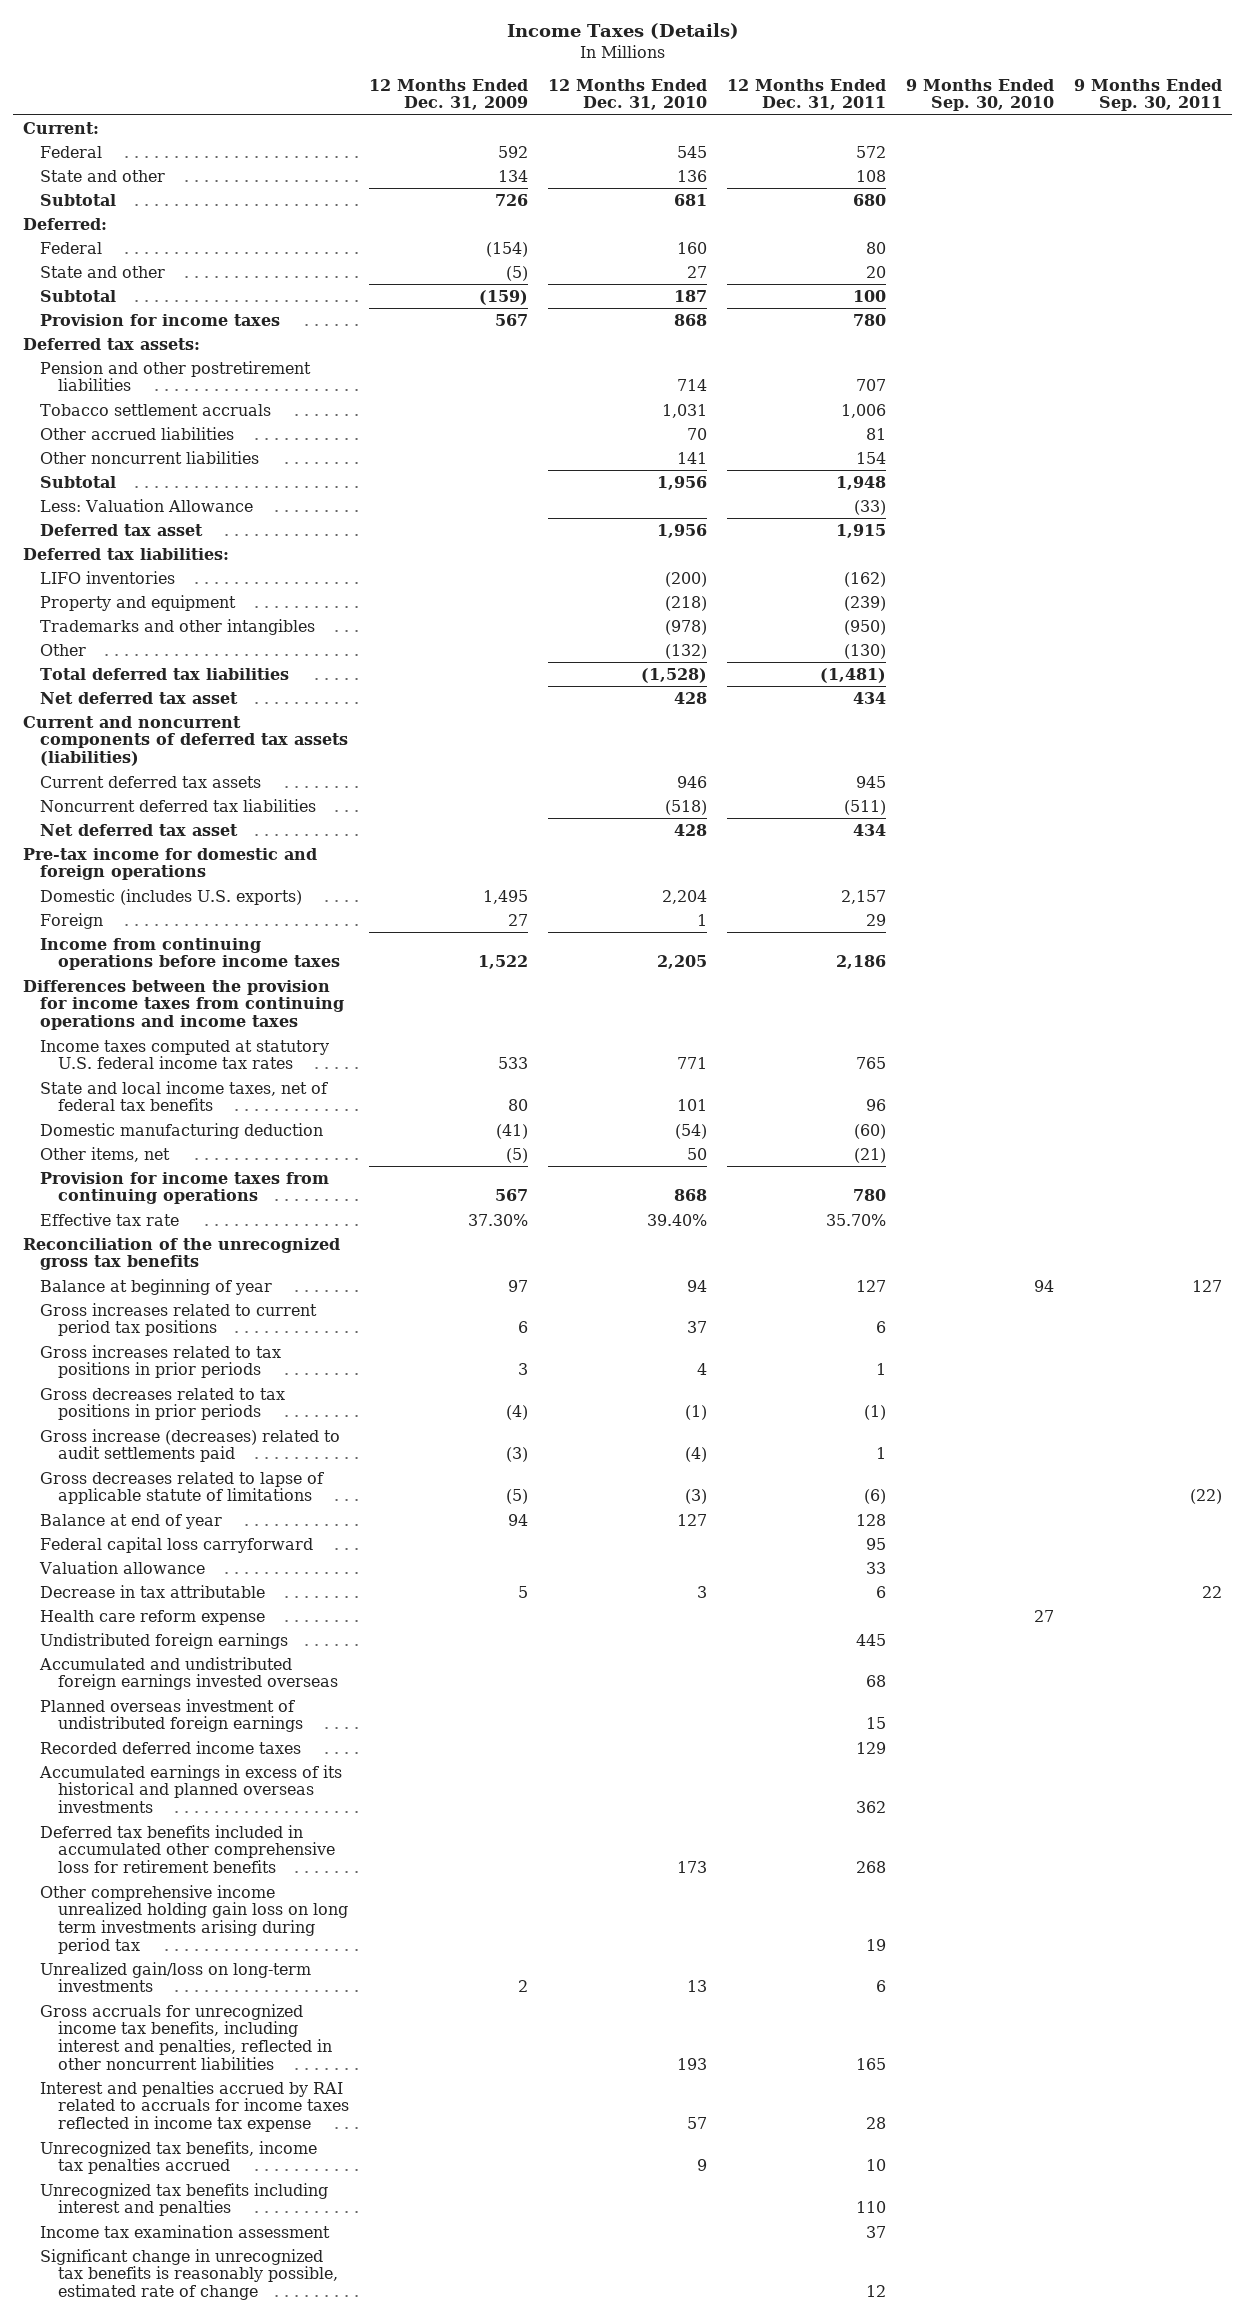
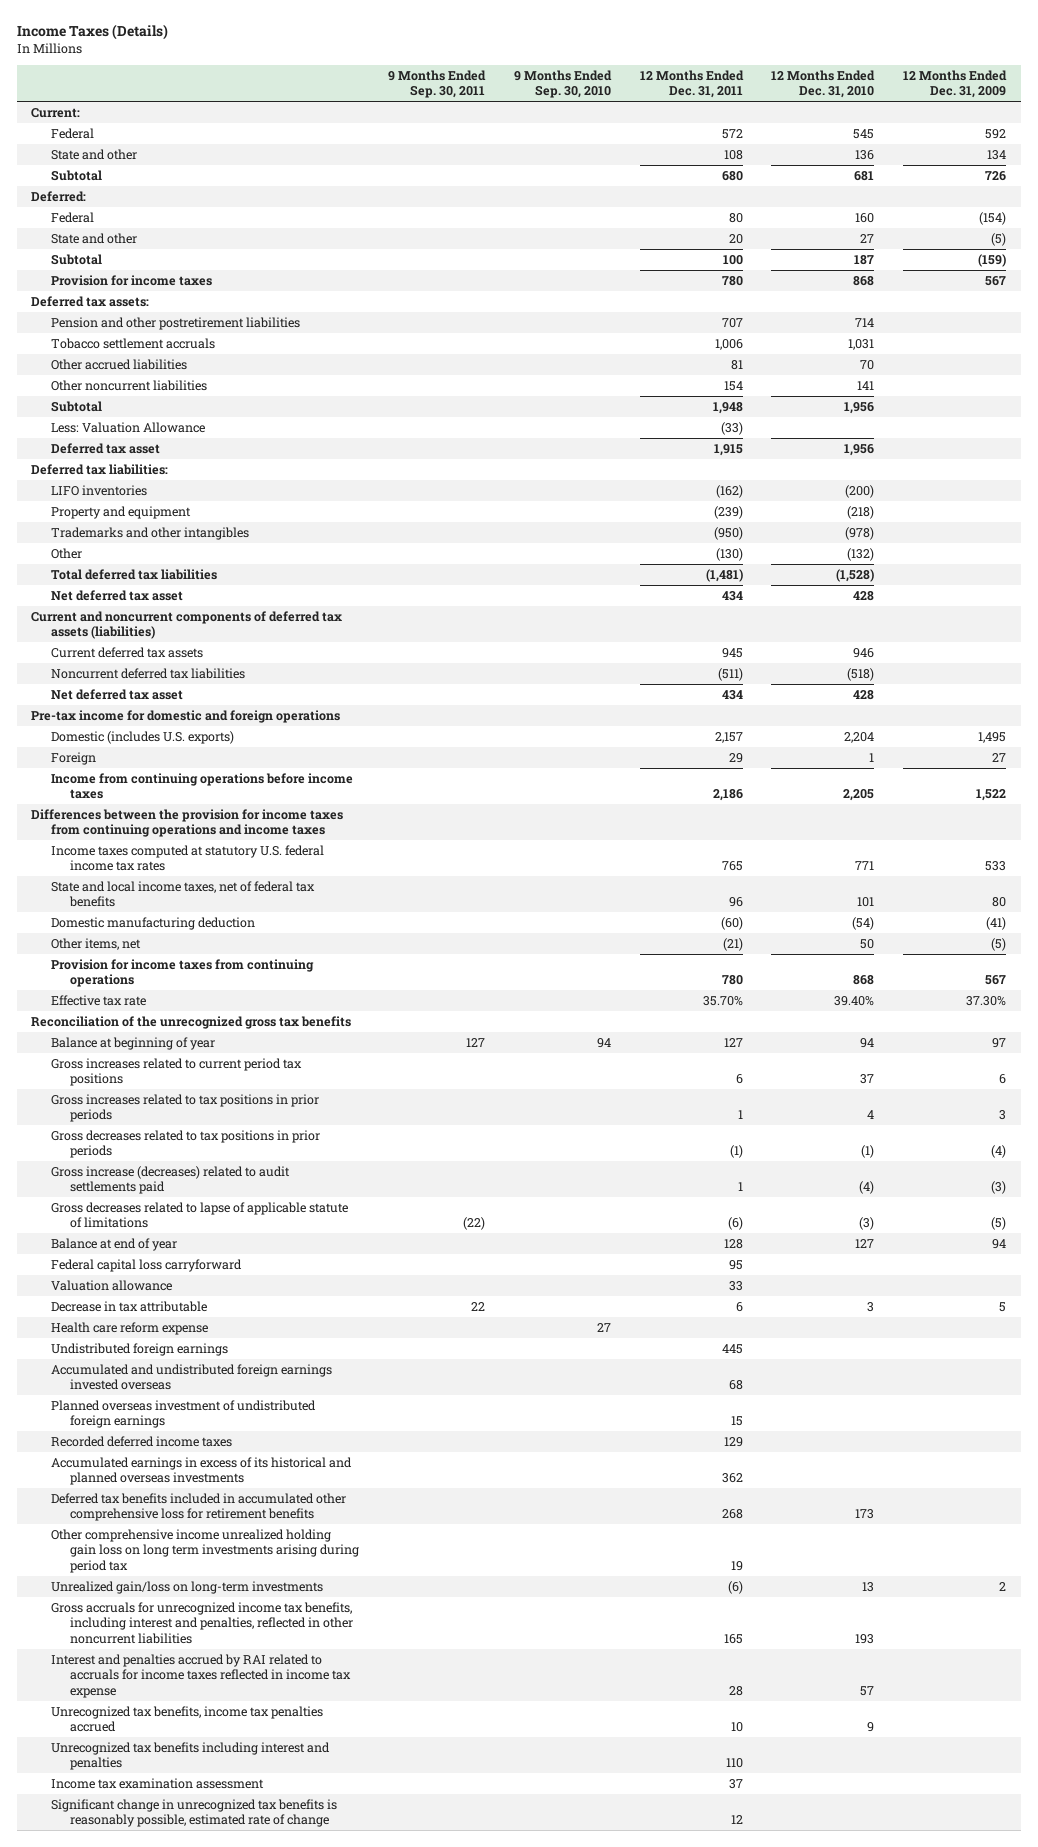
[875,1980,886,1993] 6 -> [727,1580,743,1594] (6)

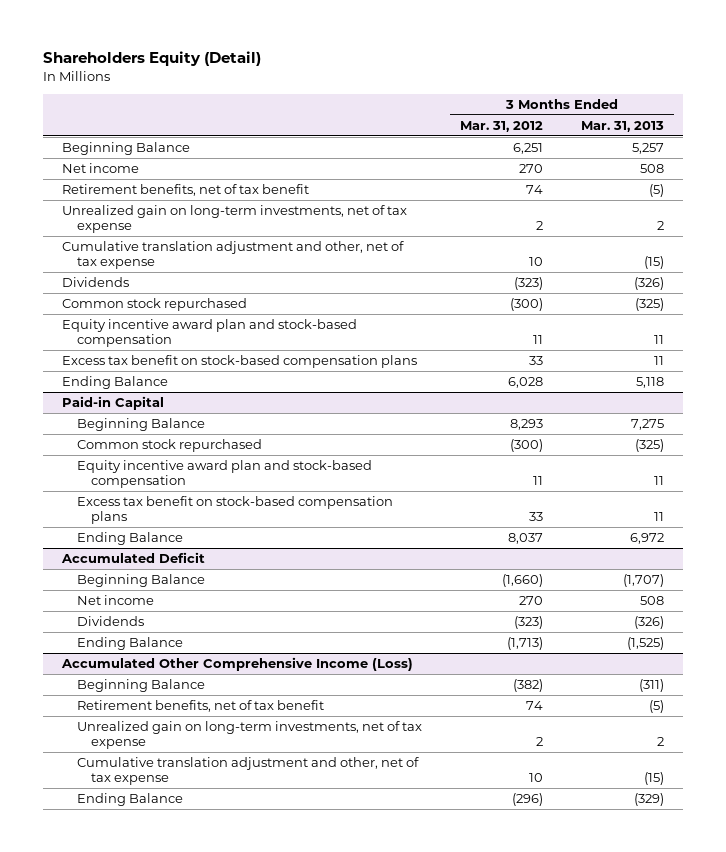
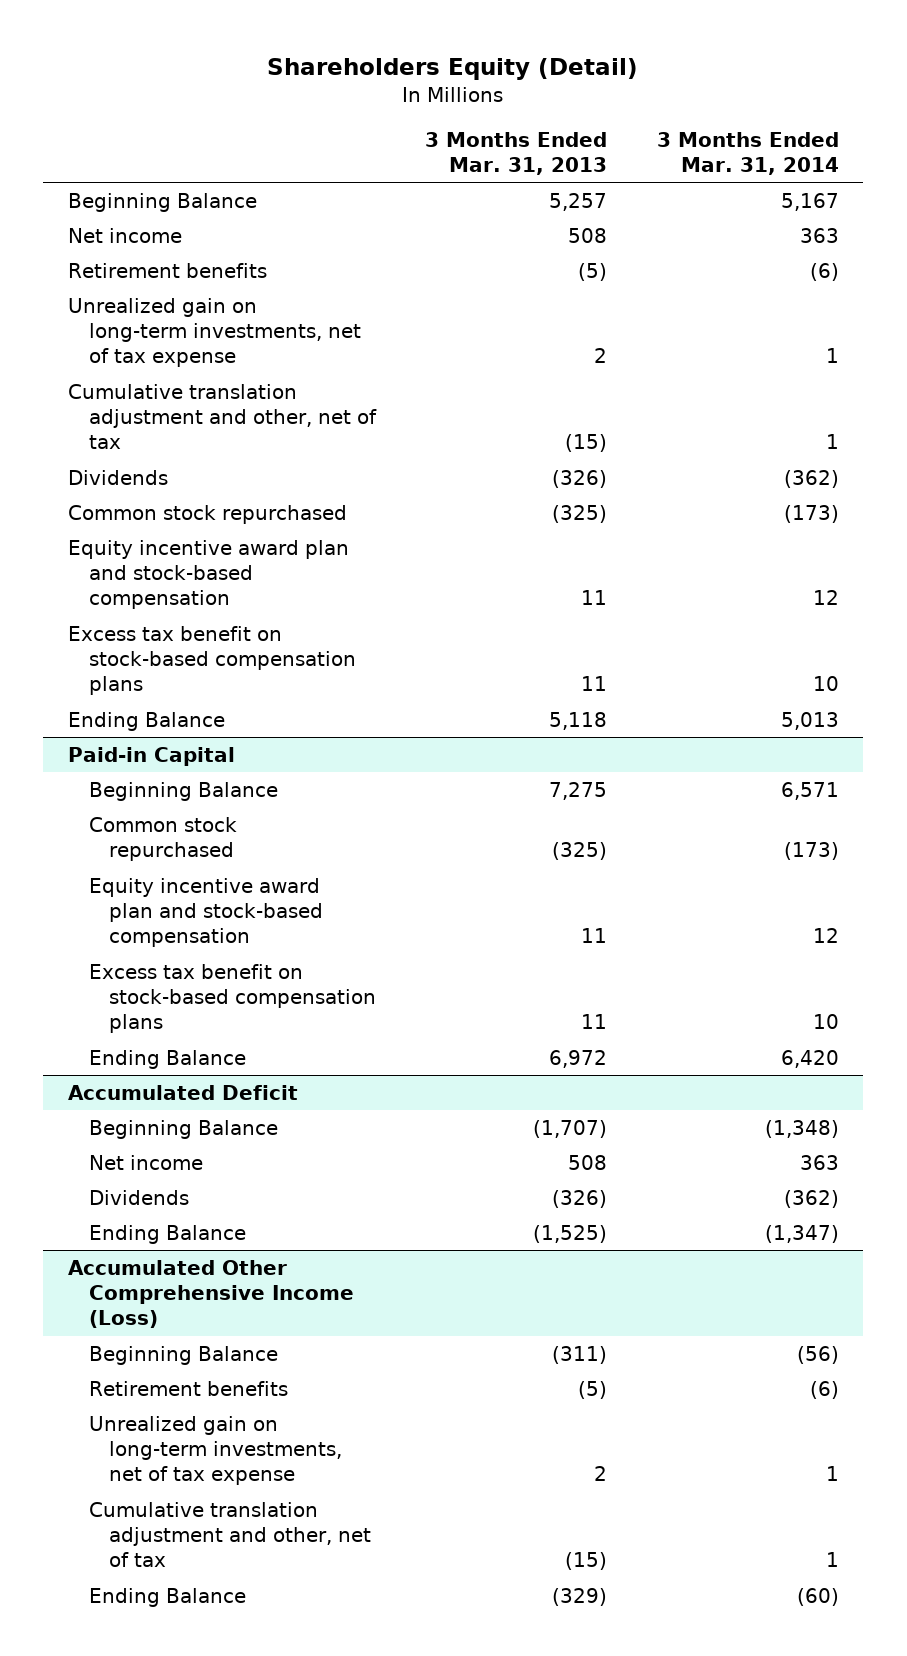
[459,120,543,132] Mar. 31, 2012 -> none
none -> [656,131,839,175] 3 Months Ended Mar. 31, 2014
[62,184,310,197] Retirement benefits, net of tax benefit -> [68,263,268,279] Retirement benefits
[62,241,405,270] Cumulative translation adjustment and other, net of tax expense -> [68,384,377,450] Cumulative translation adjustment and other, net of tax
[76,700,324,713] Retirement benefits, net of tax benefit -> [88,1381,288,1397] Retirement benefits
[76,757,419,786] Cumulative translation adjustment and other, net of tax expense -> [88,1502,372,1568] Cumulative translation adjustment and other, net of tax

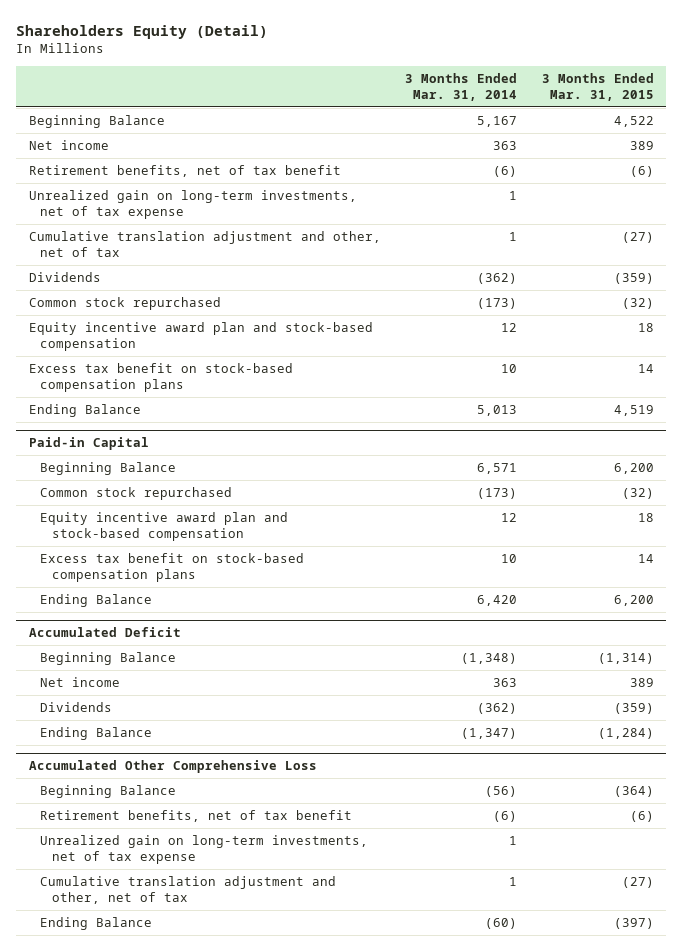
[425,131,608,175] 3 Months Ended Mar. 31, 2013 -> none
none -> [541,72,654,101] 3 Months Ended Mar. 31, 2015
[68,263,268,279] Retirement benefits -> [28,164,341,177] Retirement benefits, net of tax benefit
[68,1260,354,1329] Accumulated Other Comprehensive Income (Loss) -> [28,759,317,773] Accumulated Other Comprehensive Loss
[88,1381,288,1397] Retirement benefits -> [40,809,353,822] Retirement benefits, net of tax benefit

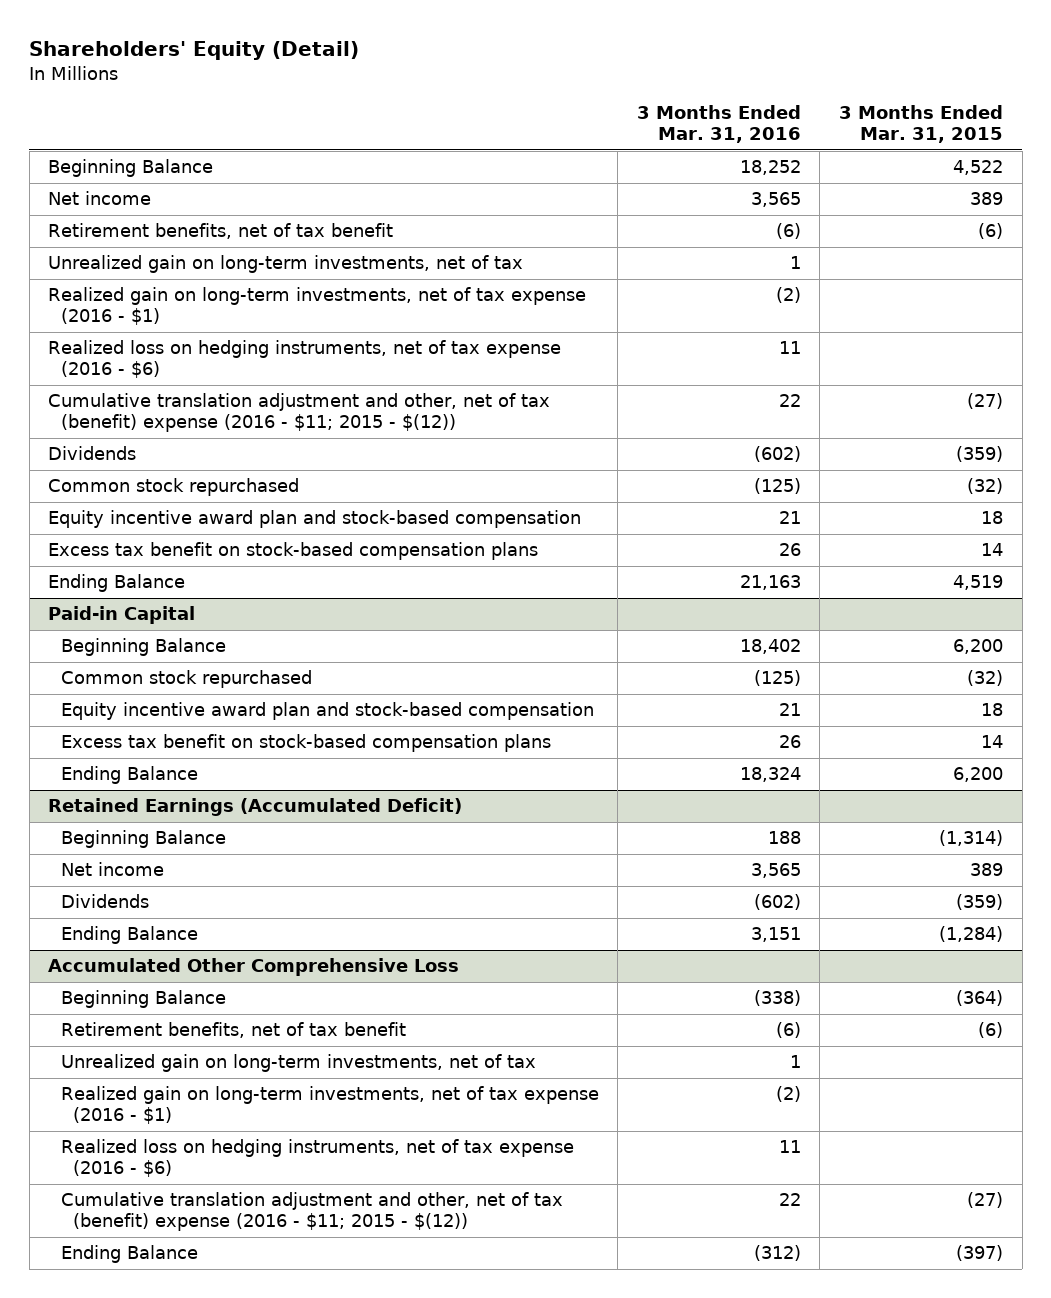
[16,25,269,40] Shareholders Equity (Detail) -> [29,41,360,61] Shareholders' Equity (Detail)
[405,72,518,101] 3 Months Ended Mar. 31, 2014 -> none
none -> [636,105,801,144] 3 Months Ended Mar. 31, 2016
[28,189,357,219] Unrealized gain on long-term investments, net of tax expense -> [48,255,524,274] Unrealized gain on long-term investments, net of tax
none -> [48,287,587,326] Realized gain on long-term investments, net of tax expense (2016 - $1)
none -> [48,340,562,379] Realized loss on hedging instruments, net of tax expense (2016 - $6)
[28,230,381,257] Cumulative translation adjustment and other, net of tax -> [48,393,551,433] Cumulative translation adjustment and other, net of tax (benefit) expense (2016 - $11; 2015 - $(12))
[28,626,181,637] Accumulated Deficit -> [48,798,463,817] Retained Earnings (Accumulated Deficit)
[40,834,369,864] Unrealized gain on long-term investments, net of tax expense -> [60,1054,536,1073] Unrealized gain on long-term investments, net of tax
none -> [60,1086,599,1125] Realized gain on long-term investments, net of tax expense (2016 - $1)
none -> [60,1139,574,1178] Realized loss on hedging instruments, net of tax expense (2016 - $6)
[40,875,337,904] Cumulative translation adjustment and other, net of tax -> [60,1192,563,1232] Cumulative translation adjustment and other, net of tax (benefit) expense (2016 - $11; 2015 - $(12))

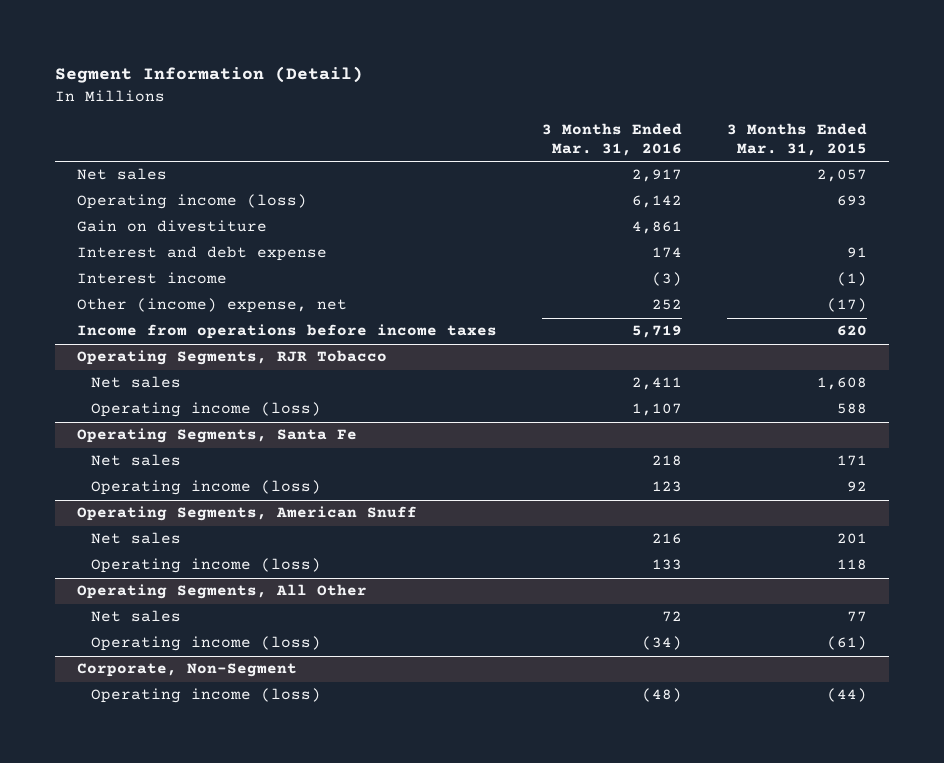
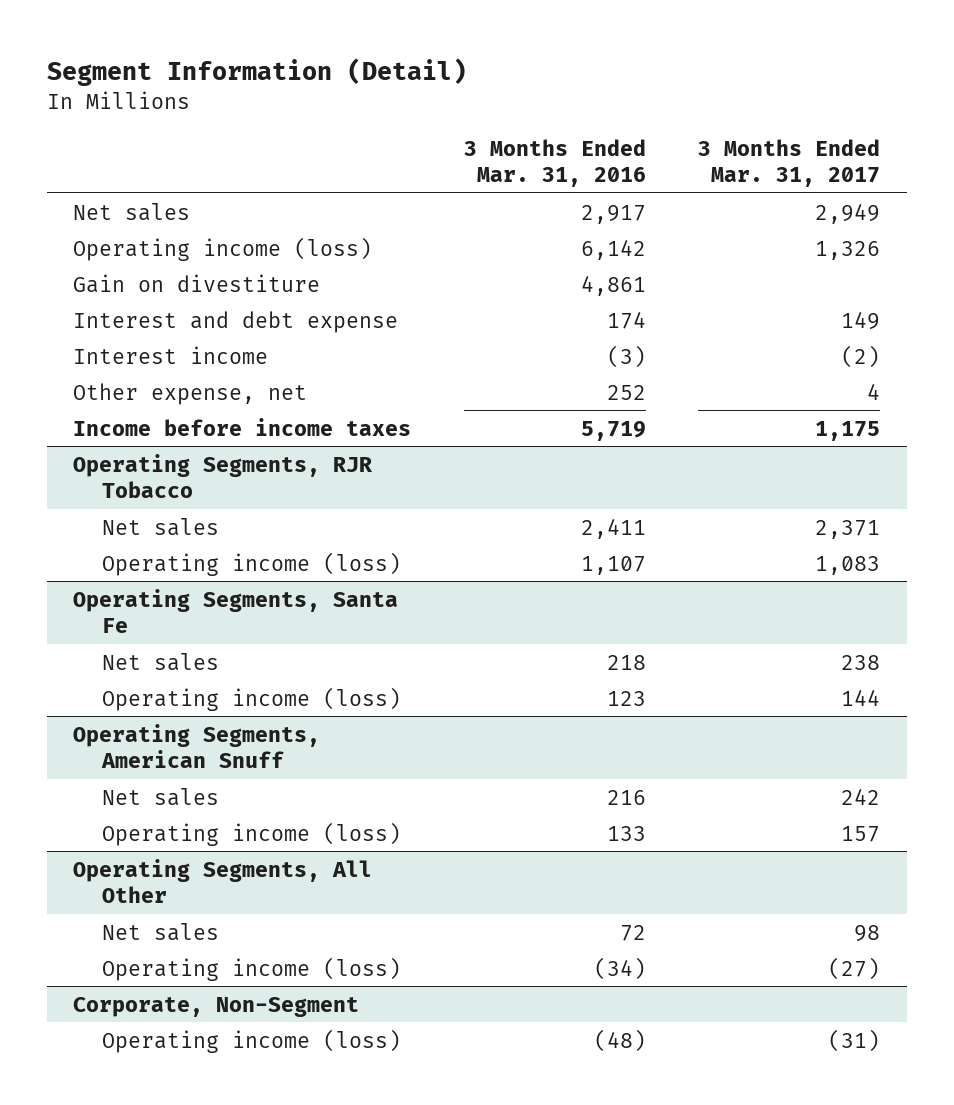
[726,122,867,157] 3 Months Ended Mar. 31, 2015 -> none
none -> [698,138,881,187] 3 Months Ended Mar. 31, 2017
[77,298,348,314] Other (income) expense, net -> [73,382,308,405] Other expense, net
[77,324,498,340] Income from operations before income taxes -> [73,417,412,436] Income before income taxes

